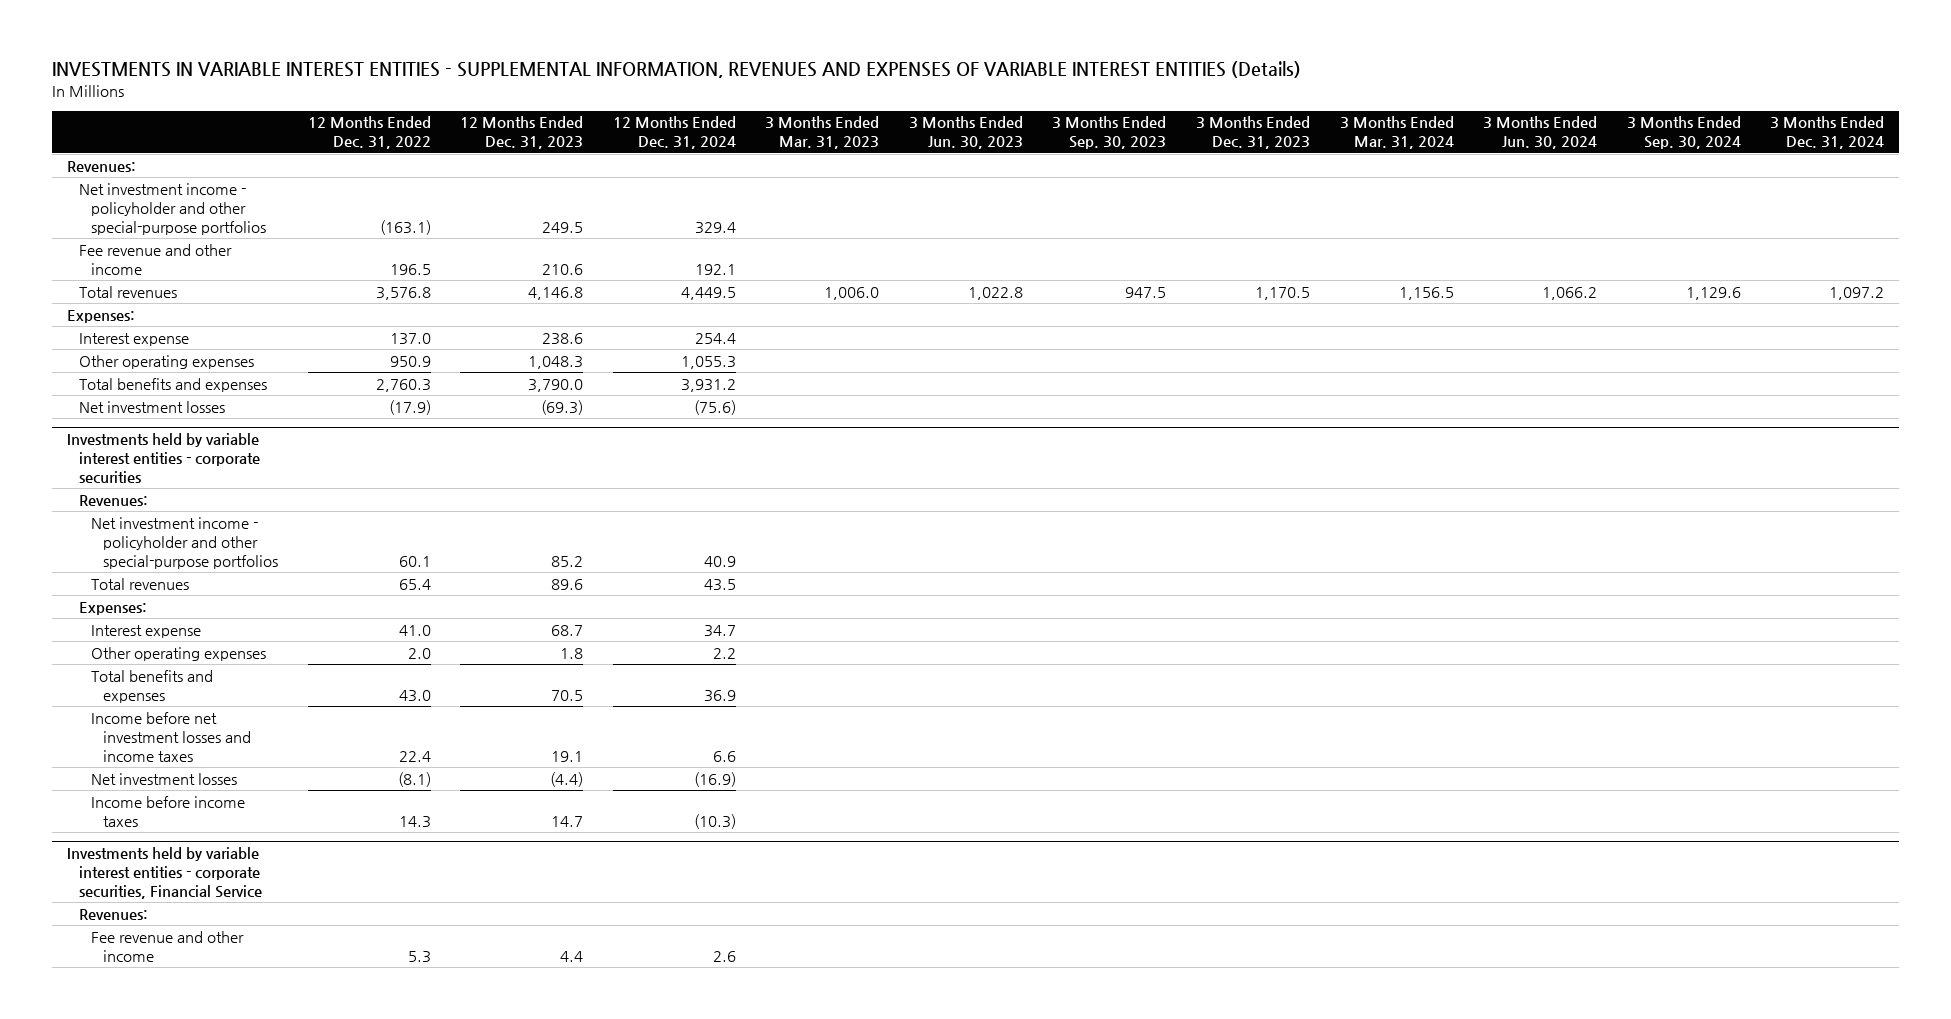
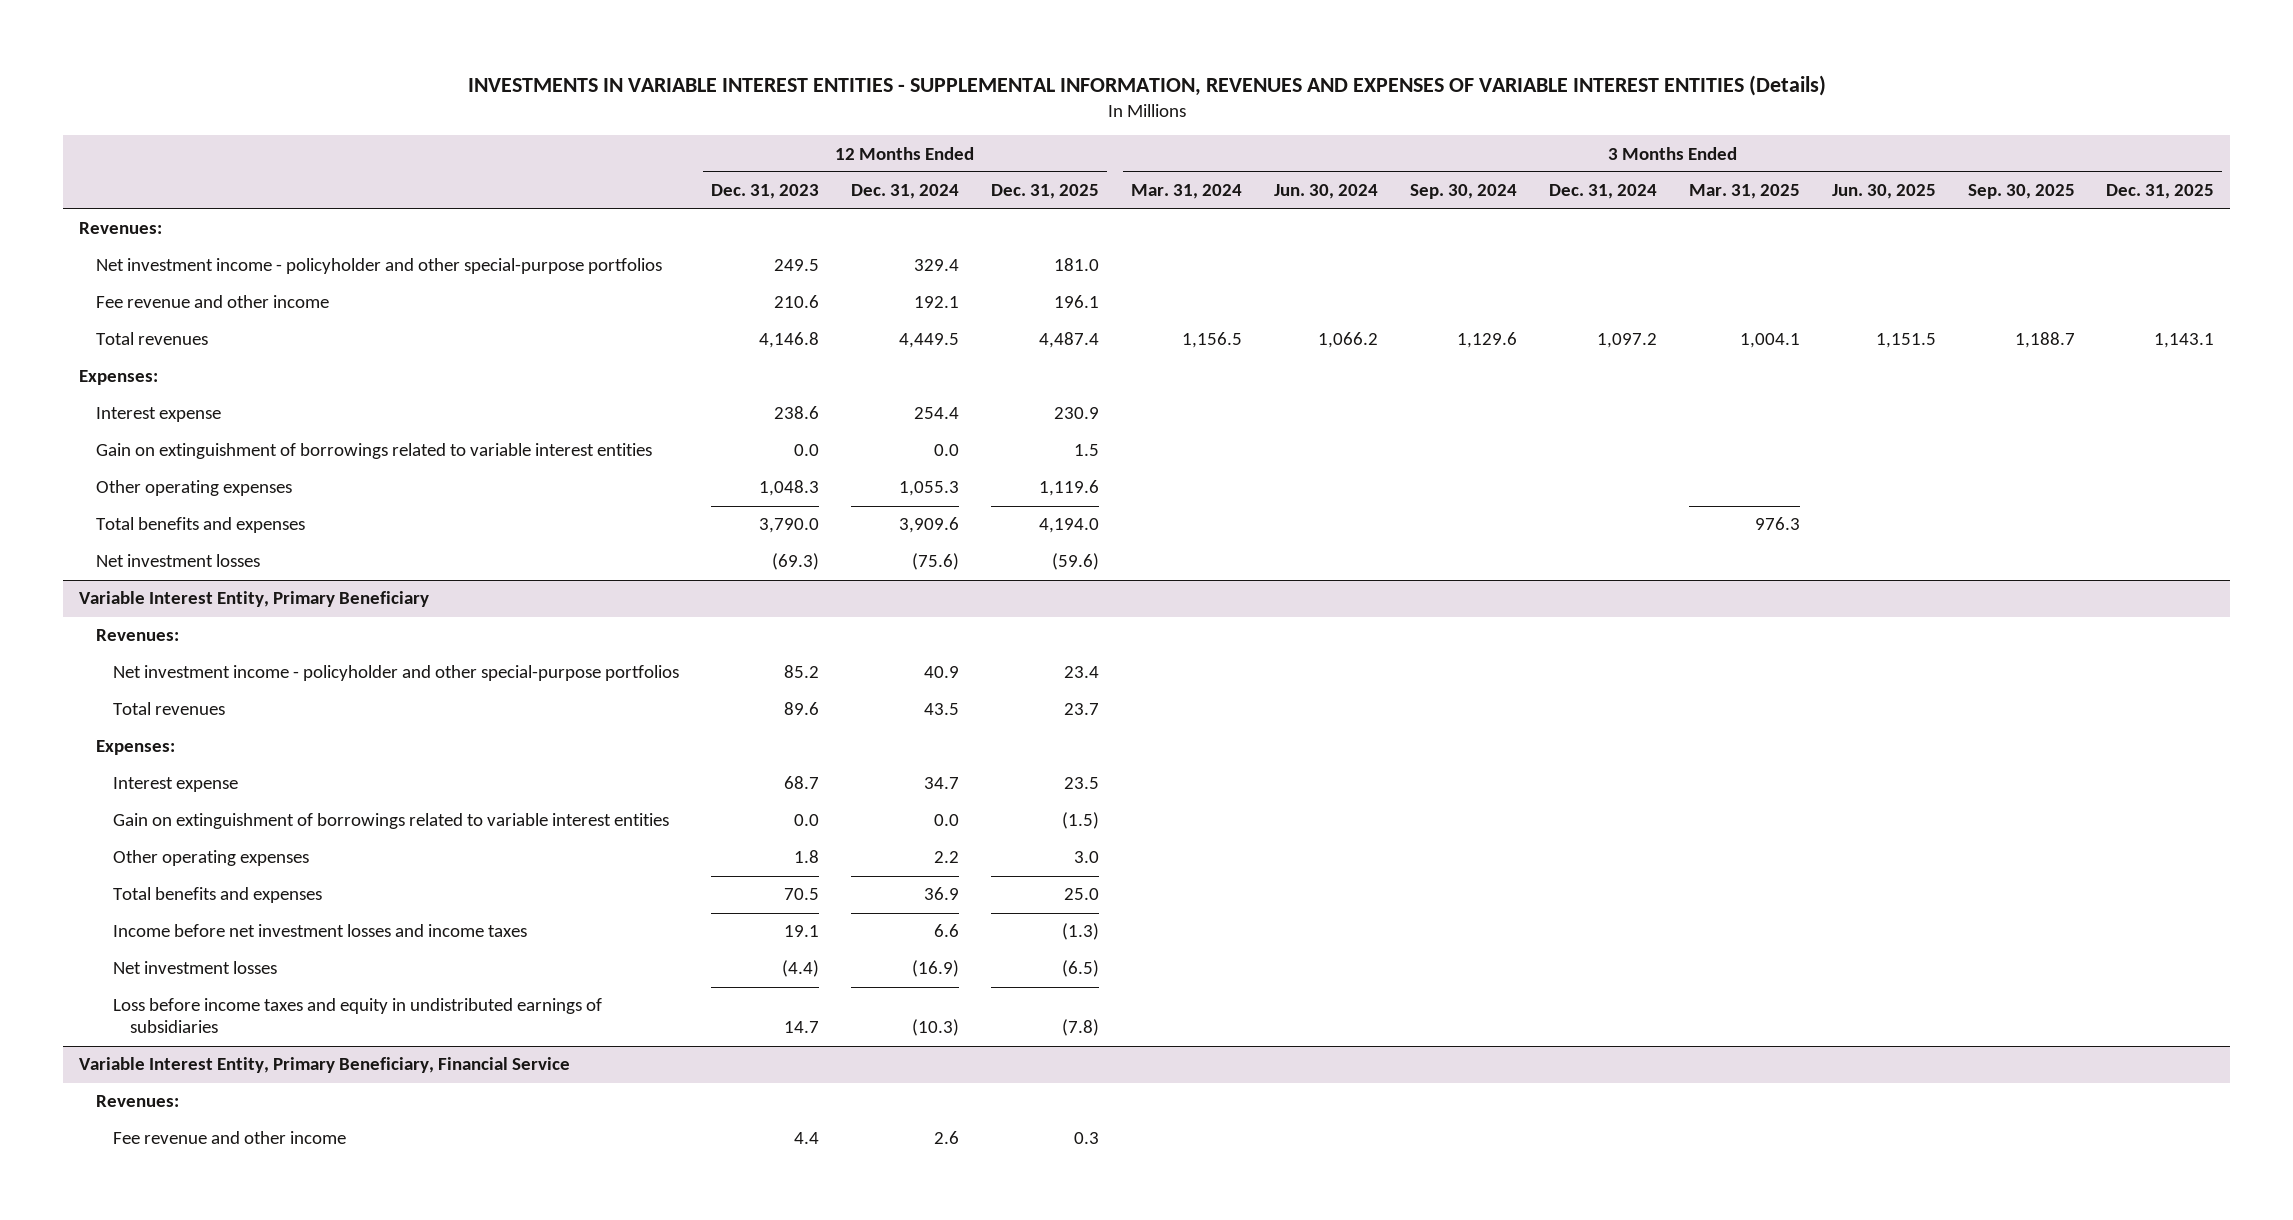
[307,116,431,150] 12 Months Ended Dec. 31, 2022 -> none
[765,116,880,150] 3 Months Ended Mar. 31, 2023 -> none
[908,116,1023,150] 3 Months Ended Jun. 30, 2023 -> none
[1052,116,1167,150] 3 Months Ended Sep. 30, 2023 -> none
[1196,116,1311,150] 3 Months Ended Dec. 31, 2023 -> none
none -> [990,184,1099,200] Dec. 31, 2025
none -> [1688,184,1800,200] Mar. 31, 2025
none -> [1831,184,1936,200] Jun. 30, 2025
none -> [1967,184,2075,200] Sep. 30, 2025
none -> [2106,184,2215,200] Dec. 31, 2025
none -> [95,443,652,460] Gain on extinguishment of borrowings related to variable interest entities
[680,378,736,392] 3,931.2 -> [899,517,960,534] 3,909.6
[66,433,260,484] Investments held by variable interest entities - corporate securities -> [78,591,429,608] Variable Interest Entity, Primary Beneficiary
none -> [113,813,670,830] Gain on extinguishment of borrowings related to variable interest entities
[66,847,262,900] Investments held by variable interest entities - corporate securities, Financial Service -> none
[91,795,246,827] Income before income taxes -> [113,998,603,1034] Loss before income taxes and equity in undistributed earnings of subsidiaries
none -> [78,1057,570,1074] Variable Interest Entity, Primary Beneficiary, Financial Service

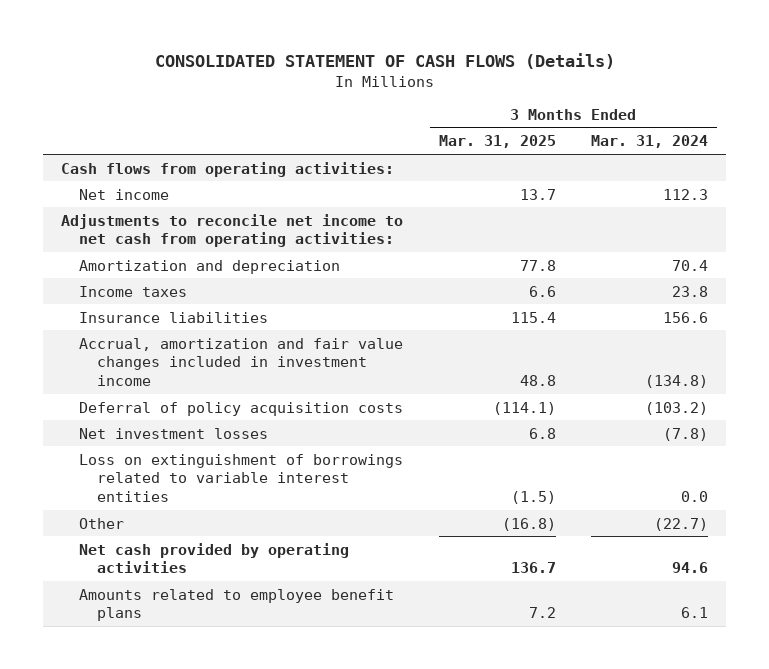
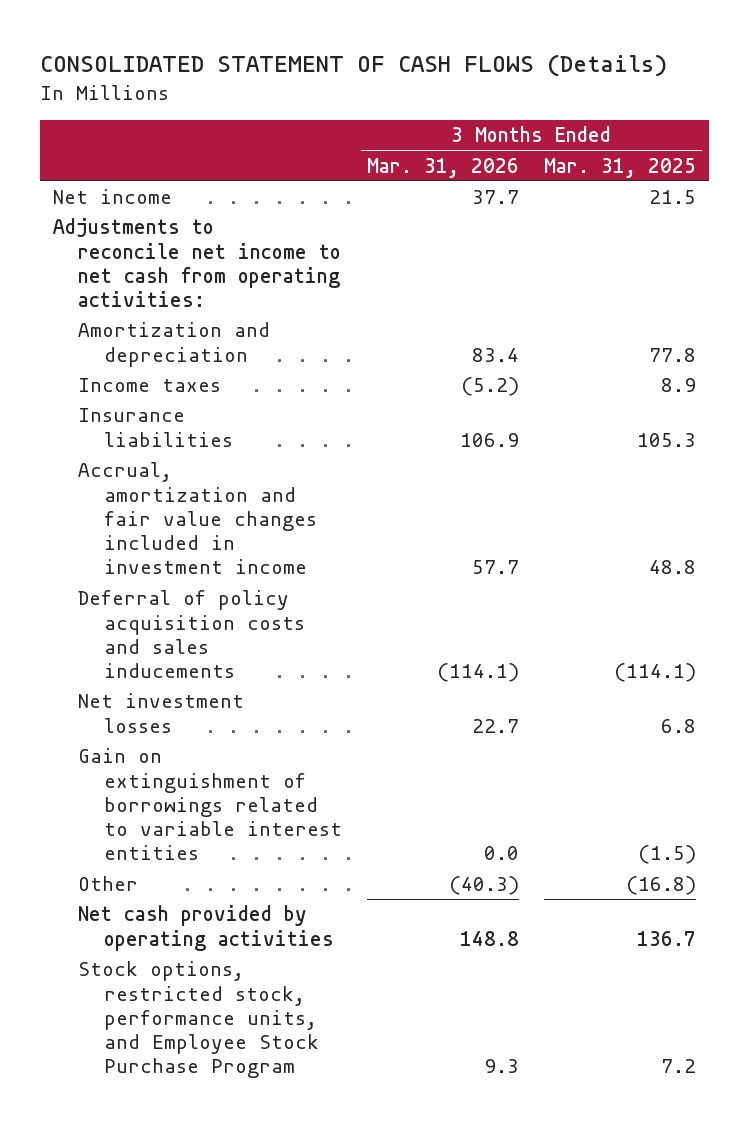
[590,135,708,149] Mar. 31, 2024 -> none
none -> [366,157,519,178] Mar. 31, 2026
[61,161,395,177] Cash flows from operating activities: -> none
[519,188,556,200] 13.7 -> [648,190,696,205] 21.5
[528,285,556,297] 6.6 -> [660,378,696,393] 8.9
[510,311,556,323] 115.4 -> [636,432,696,447] 105.3
[79,401,404,416] Deferral of policy acquisition costs -> [78,590,305,679] Deferral of policy acquisition costs and sales inducements
[79,453,404,503] Loss on extinguishment of borrowings related to variable interest entities -> [78,748,342,861] Gain on extinguishment of borrowings related to variable interest entities
[79,588,395,622] Amounts related to employee benefit plans -> [78,961,319,1079] Stock options, restricted stock, performance units, and Employee Stock Purchase Program

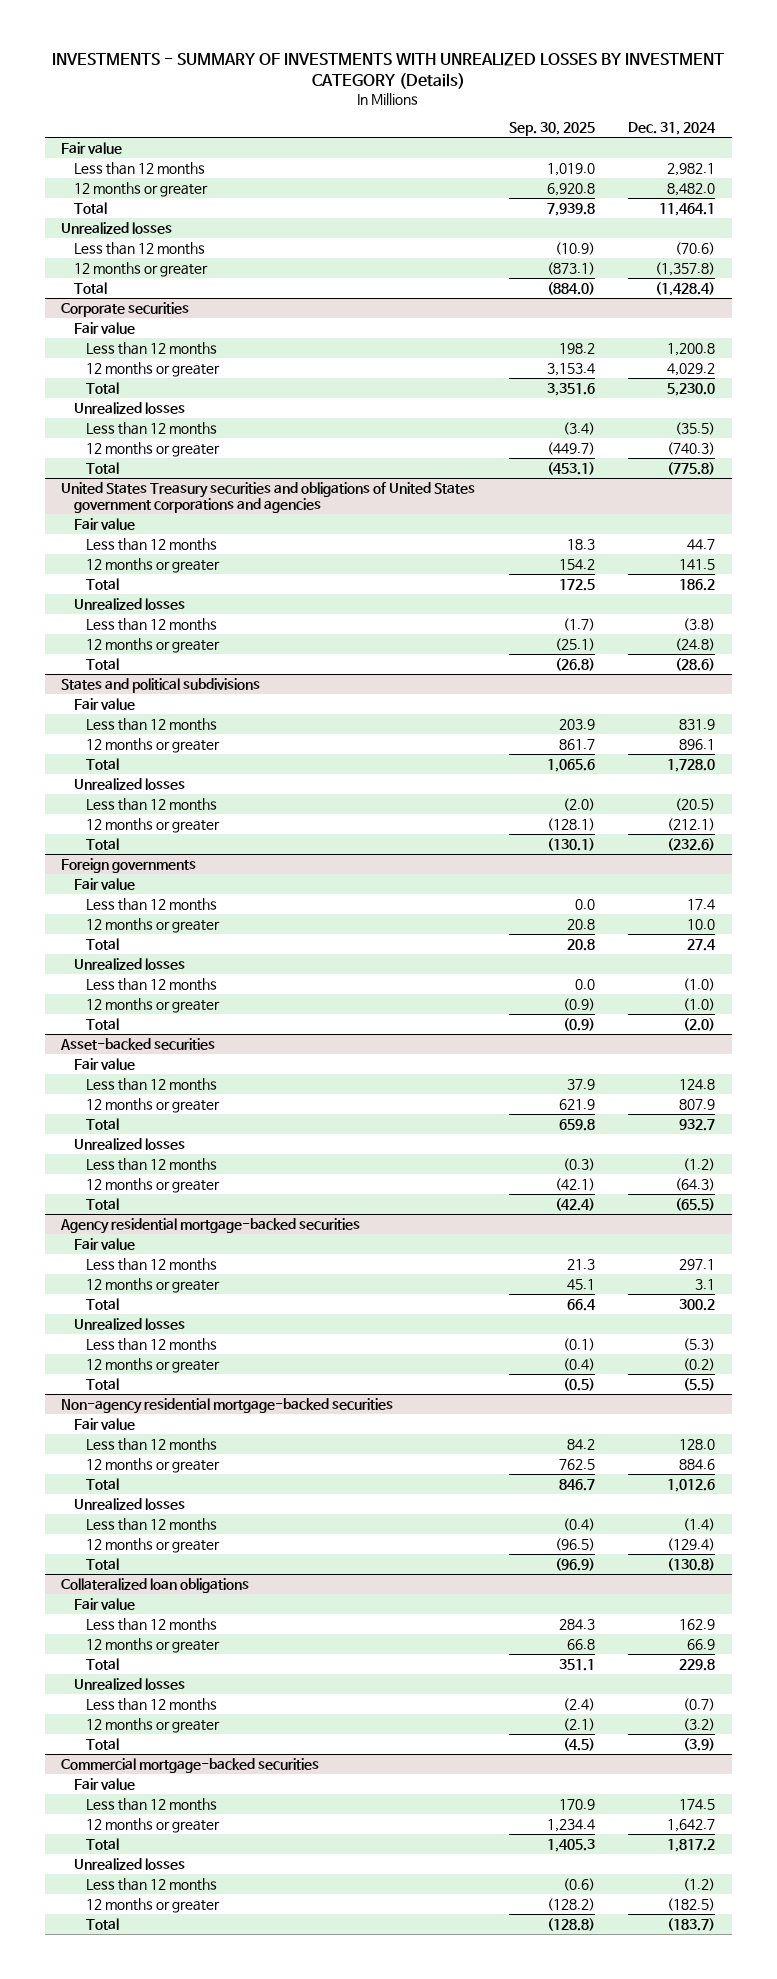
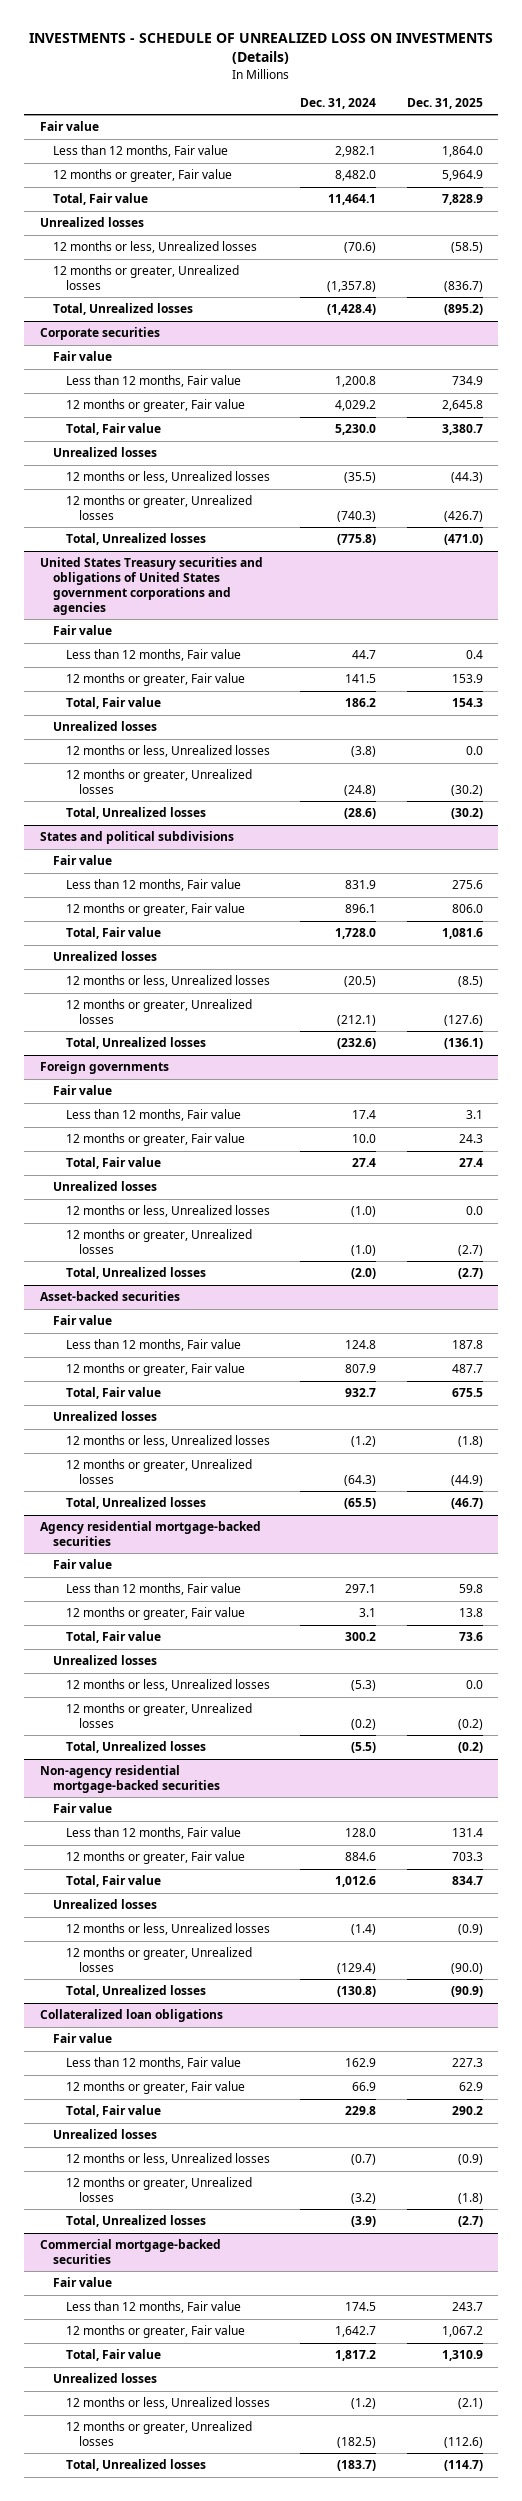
[52,53,725,90] INVESTMENTS - SUMMARY OF INVESTMENTS WITH UNREALIZED LOSSES BY INVESTMENT CATEGORY (Details) -> [29,33,494,65] INVESTMENTS - SCHEDULE OF UNREALIZED LOSS ON INVESTMENTS (Details)
[508,122,595,137] Sep. 30, 2025 -> none
none -> [406,98,483,110] Dec. 31, 2025
[73,161,205,175] Less than 12 months -> [52,145,228,158] Less than 12 months, Fair value
[73,181,208,197] 12 months or greater -> [52,169,232,183] 12 months or greater, Fair value
[73,201,107,214] Total -> [52,193,148,206] Total, Fair value
[73,241,205,255] Less than 12 months -> [52,241,257,254] 12 months or less, Unrealized losses
[73,261,208,277] 12 months or greater -> [52,265,239,291] 12 months or greater, Unrealized losses
[73,281,107,294] Total -> [52,303,193,316] Total, Unrealized losses
[85,341,217,355] Less than 12 months -> [65,375,241,388] Less than 12 months, Fair value
[85,361,220,377] 12 months or greater -> [65,399,245,413] 12 months or greater, Fair value
[85,381,119,394] Total -> [65,423,161,436] Total, Fair value
[85,421,217,435] Less than 12 months -> [65,471,270,484] 12 months or less, Unrealized losses
[85,441,220,457] 12 months or greater -> [65,495,252,521] 12 months or greater, Unrealized losses
[85,461,119,474] Total -> [65,533,206,546] Total, Unrealized losses
[85,537,217,551] Less than 12 months -> [65,649,241,662] Less than 12 months, Fair value
[85,557,220,573] 12 months or greater -> [65,673,245,687] 12 months or greater, Fair value
[85,577,119,590] Total -> [65,697,161,710] Total, Fair value
[85,617,217,631] Less than 12 months -> [65,745,270,758] 12 months or less, Unrealized losses
[85,637,220,653] 12 months or greater -> [65,769,252,795] 12 months or greater, Unrealized losses
[85,657,119,670] Total -> [65,807,206,820] Total, Unrealized losses
[85,717,217,731] Less than 12 months -> [65,879,241,892] Less than 12 months, Fair value
[85,737,220,753] 12 months or greater -> [65,903,245,917] 12 months or greater, Fair value
[85,757,119,770] Total -> [65,927,161,940] Total, Fair value
[85,797,217,811] Less than 12 months -> [65,975,270,988] 12 months or less, Unrealized losses
[85,817,220,833] 12 months or greater -> [65,999,252,1025] 12 months or greater, Unrealized losses
[85,837,119,850] Total -> [65,1037,206,1050] Total, Unrealized losses
[85,897,217,911] Less than 12 months -> [65,1109,241,1122] Less than 12 months, Fair value
[85,917,220,933] 12 months or greater -> [65,1133,245,1147] 12 months or greater, Fair value
[85,937,119,950] Total -> [65,1157,161,1170] Total, Fair value
[85,977,217,991] Less than 12 months -> [65,1205,270,1218] 12 months or less, Unrealized losses
[85,997,220,1013] 12 months or greater -> [65,1229,252,1255] 12 months or greater, Unrealized losses
[85,1017,119,1030] Total -> [65,1267,206,1280] Total, Unrealized losses
[85,1077,217,1091] Less than 12 months -> [65,1339,241,1352] Less than 12 months, Fair value
[85,1097,220,1113] 12 months or greater -> [65,1363,245,1377] 12 months or greater, Fair value
[85,1117,119,1130] Total -> [65,1387,161,1400] Total, Fair value
[85,1157,217,1171] Less than 12 months -> [65,1435,270,1448] 12 months or less, Unrealized losses
[85,1177,220,1193] 12 months or greater -> [65,1459,252,1485] 12 months or greater, Unrealized losses
[85,1197,119,1210] Total -> [65,1497,206,1510] Total, Unrealized losses
[85,1257,217,1271] Less than 12 months -> [65,1583,241,1596] Less than 12 months, Fair value
[85,1277,220,1293] 12 months or greater -> [65,1607,245,1621] 12 months or greater, Fair value
[85,1297,119,1310] Total -> [65,1631,161,1644] Total, Fair value
[85,1337,217,1351] Less than 12 months -> [65,1679,270,1692] 12 months or less, Unrealized losses
[85,1357,220,1373] 12 months or greater -> [65,1703,252,1729] 12 months or greater, Unrealized losses
[85,1377,119,1390] Total -> [65,1741,206,1754] Total, Unrealized losses
[85,1437,217,1451] Less than 12 months -> [65,1827,241,1840] Less than 12 months, Fair value
[85,1457,220,1473] 12 months or greater -> [65,1851,245,1865] 12 months or greater, Fair value
[85,1477,119,1490] Total -> [65,1875,161,1888] Total, Fair value
[85,1517,217,1531] Less than 12 months -> [65,1923,270,1936] 12 months or less, Unrealized losses
[85,1537,220,1553] 12 months or greater -> [65,1947,252,1973] 12 months or greater, Unrealized losses
[85,1557,119,1570] Total -> [65,1985,206,1998] Total, Unrealized losses
[85,1617,217,1631] Less than 12 months -> [65,2057,241,2070] Less than 12 months, Fair value
[85,1637,220,1653] 12 months or greater -> [65,2081,245,2095] 12 months or greater, Fair value
[85,1657,119,1670] Total -> [65,2105,161,2118] Total, Fair value
[85,1697,217,1711] Less than 12 months -> [65,2153,270,2166] 12 months or less, Unrealized losses
[85,1717,220,1733] 12 months or greater -> [65,2177,252,2203] 12 months or greater, Unrealized losses
[85,1737,119,1750] Total -> [65,2215,206,2228] Total, Unrealized losses
[85,1797,217,1811] Less than 12 months -> [65,2301,241,2314] Less than 12 months, Fair value
[85,1817,220,1833] 12 months or greater -> [65,2325,245,2339] 12 months or greater, Fair value
[85,1837,119,1850] Total -> [65,2349,161,2362] Total, Fair value
[85,1877,217,1891] Less than 12 months -> [65,2397,270,2410] 12 months or less, Unrealized losses
[85,1897,220,1913] 12 months or greater -> [65,2421,252,2447] 12 months or greater, Unrealized losses
[85,1917,119,1930] Total -> [65,2459,206,2472] Total, Unrealized losses

